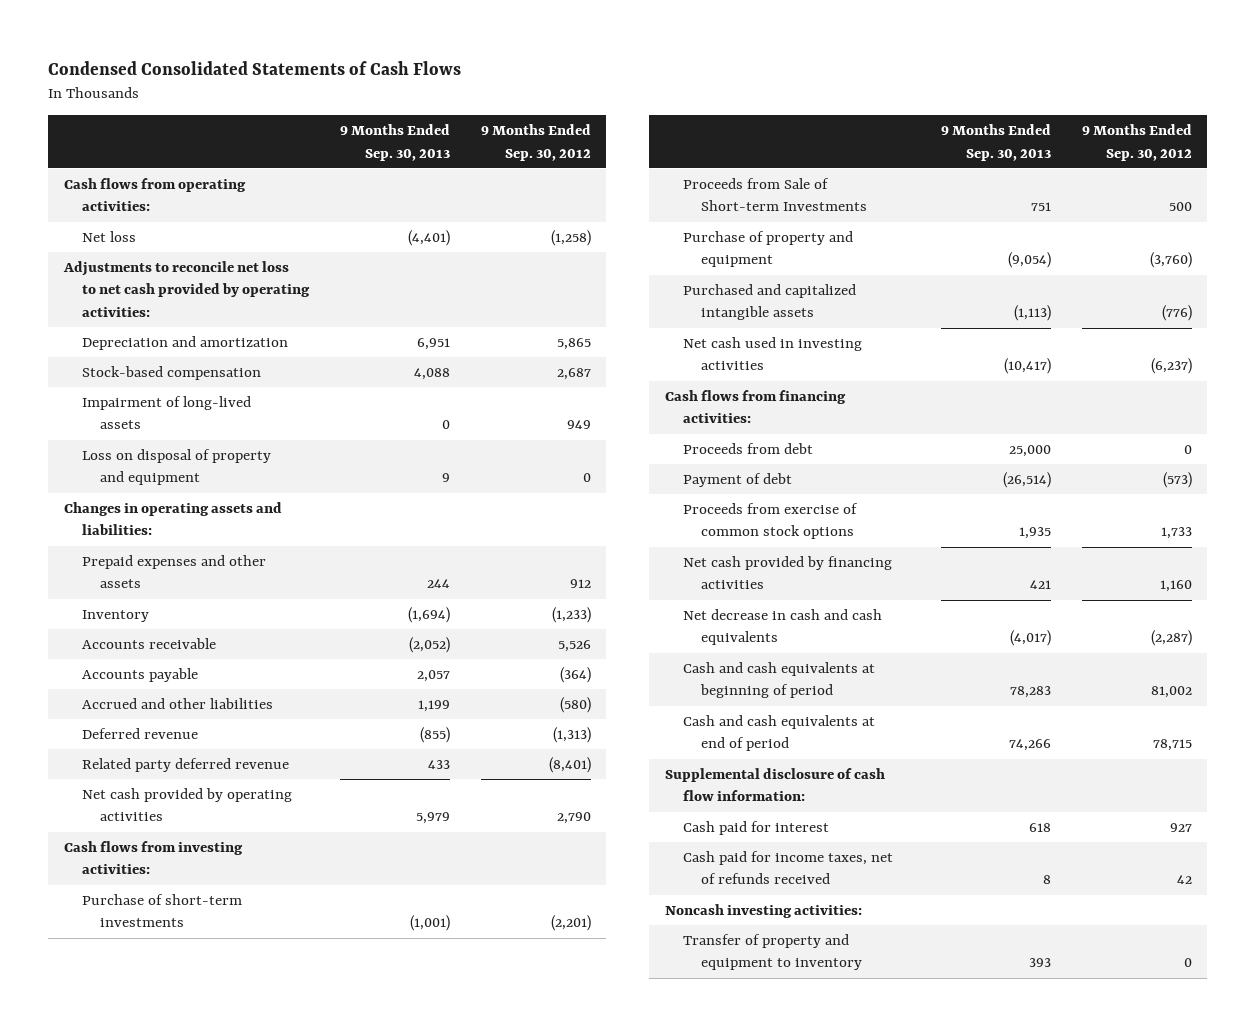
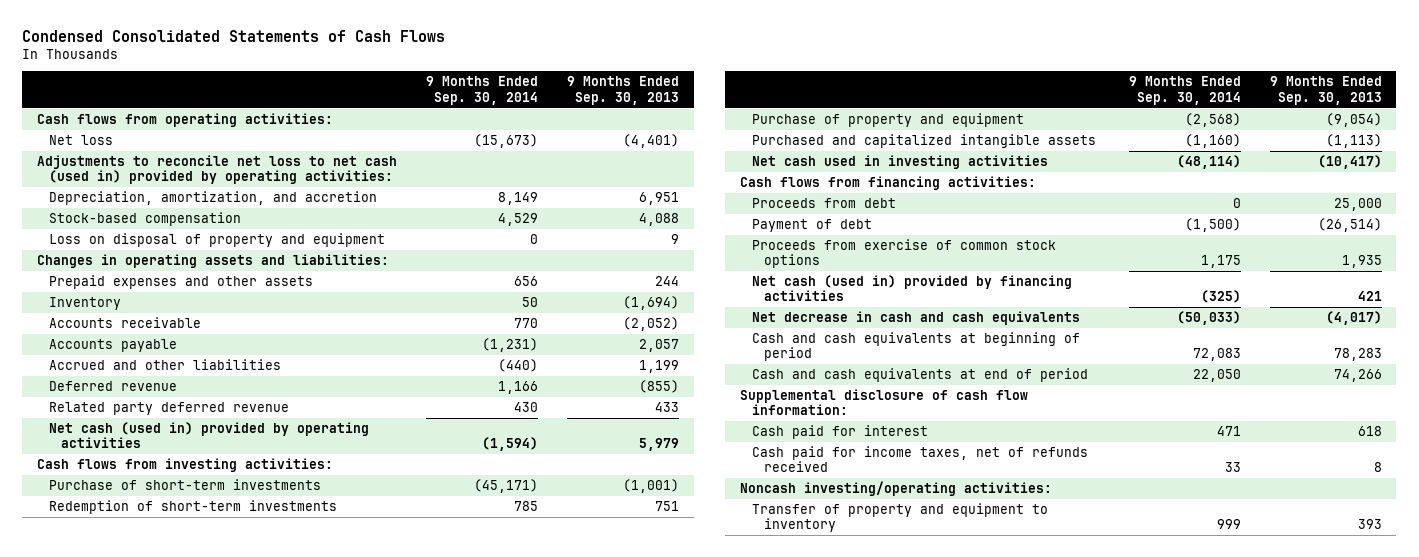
[480,124,591,161] 9 Months Ended Sep. 30, 2012 -> none
none -> [425,76,538,105] 9 Months Ended Sep. 30, 2014
[62,261,310,317] Adjustments to reconcile net loss to net cash provided by operating activities: -> [36,155,397,185] Adjustments to reconcile net loss to net cash (used in) provided by operating activities:
[81,336,288,351] Depreciation and amortization -> [48,191,377,206] Depreciation, amortization, and accretion
[81,396,251,430] Impairment of long-lived assets -> none
[81,788,292,822] Net cash provided by operating activities -> [48,422,369,449] Net cash (used in) provided by operating activities
[682,178,868,212] Proceeds from Sale of Short-term Investments -> [48,500,337,515] Redemption of short-term investments
[682,556,892,590] Net cash provided by financing activities -> [751,275,1072,302] Net cash (used in) provided by financing activities
[664,904,862,919] Noncash investing activities: -> [739,481,1052,497] Noncash investing/operating activities:

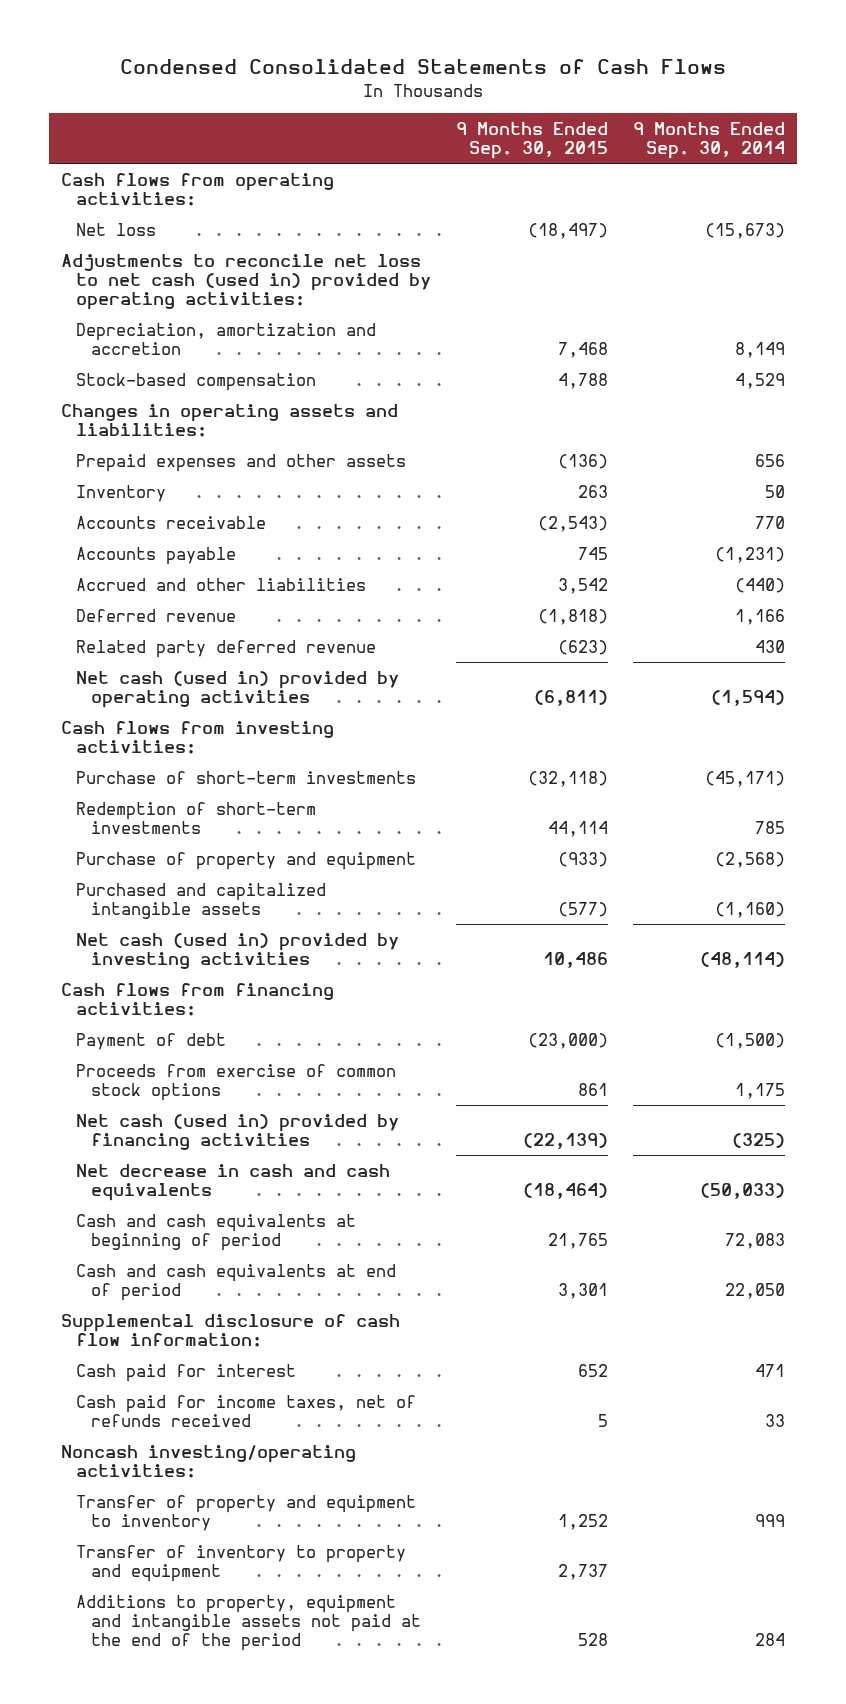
[567,76,680,105] 9 Months Ended Sep. 30, 2013 -> none
none -> [456,121,609,159] 9 Months Ended Sep. 30, 2015
[48,191,377,206] Depreciation, amortization, and accretion -> [76,322,377,355] Depreciation, amortization and accretion
[48,233,385,248] Loss on disposal of property and equipment -> none
[751,155,1048,170] Net cash used in investing activities -> [76,932,400,969] Net cash (used in) provided by investing activities
[751,198,896,209] Proceeds from debt -> none
none -> [76,1544,407,1582] Transfer of inventory to property and equipment
none -> [76,1594,422,1652] Additions to property, equipment and intangible assets not paid at the end of the period

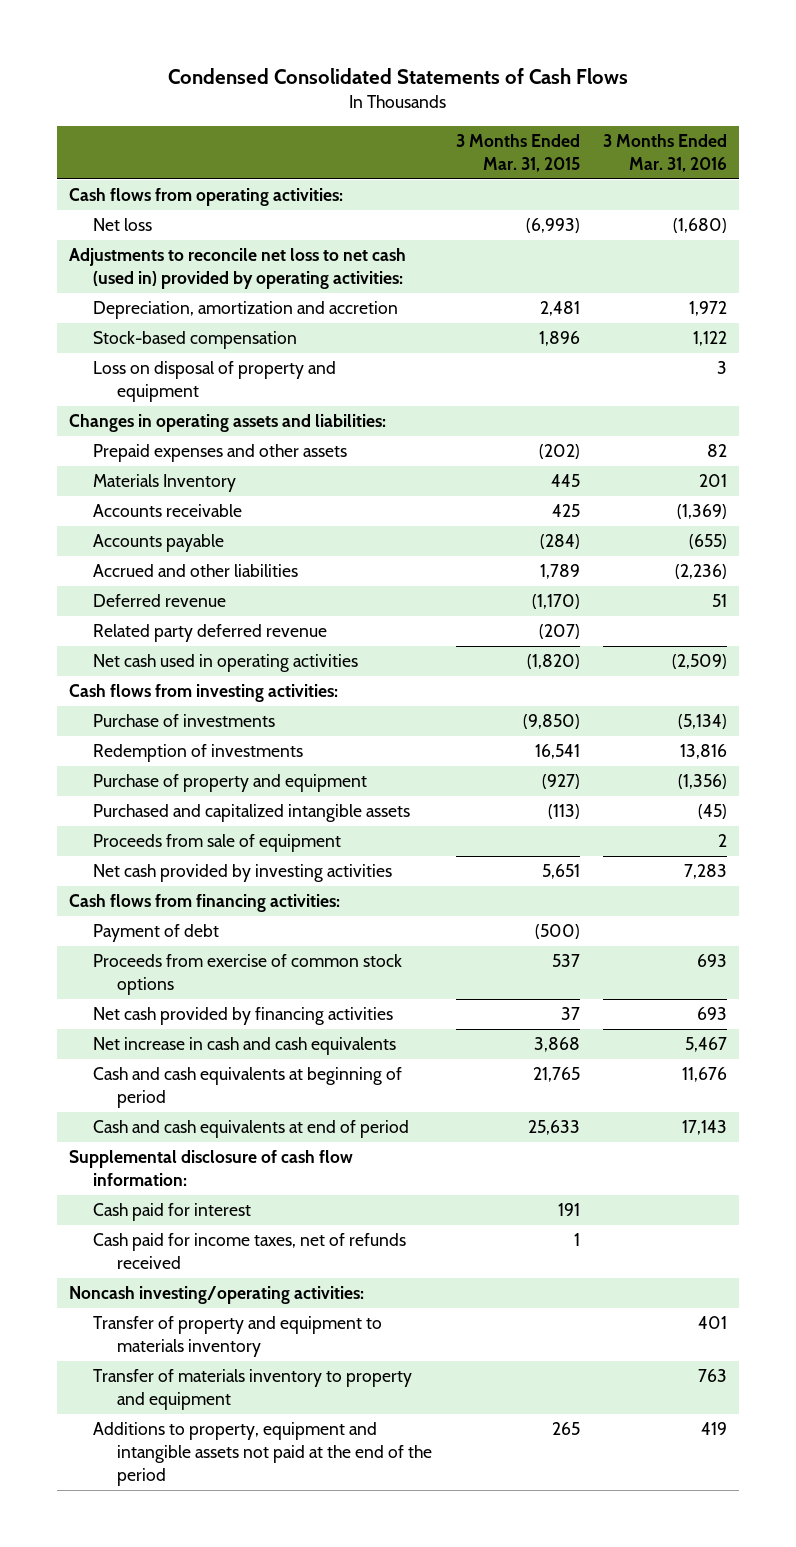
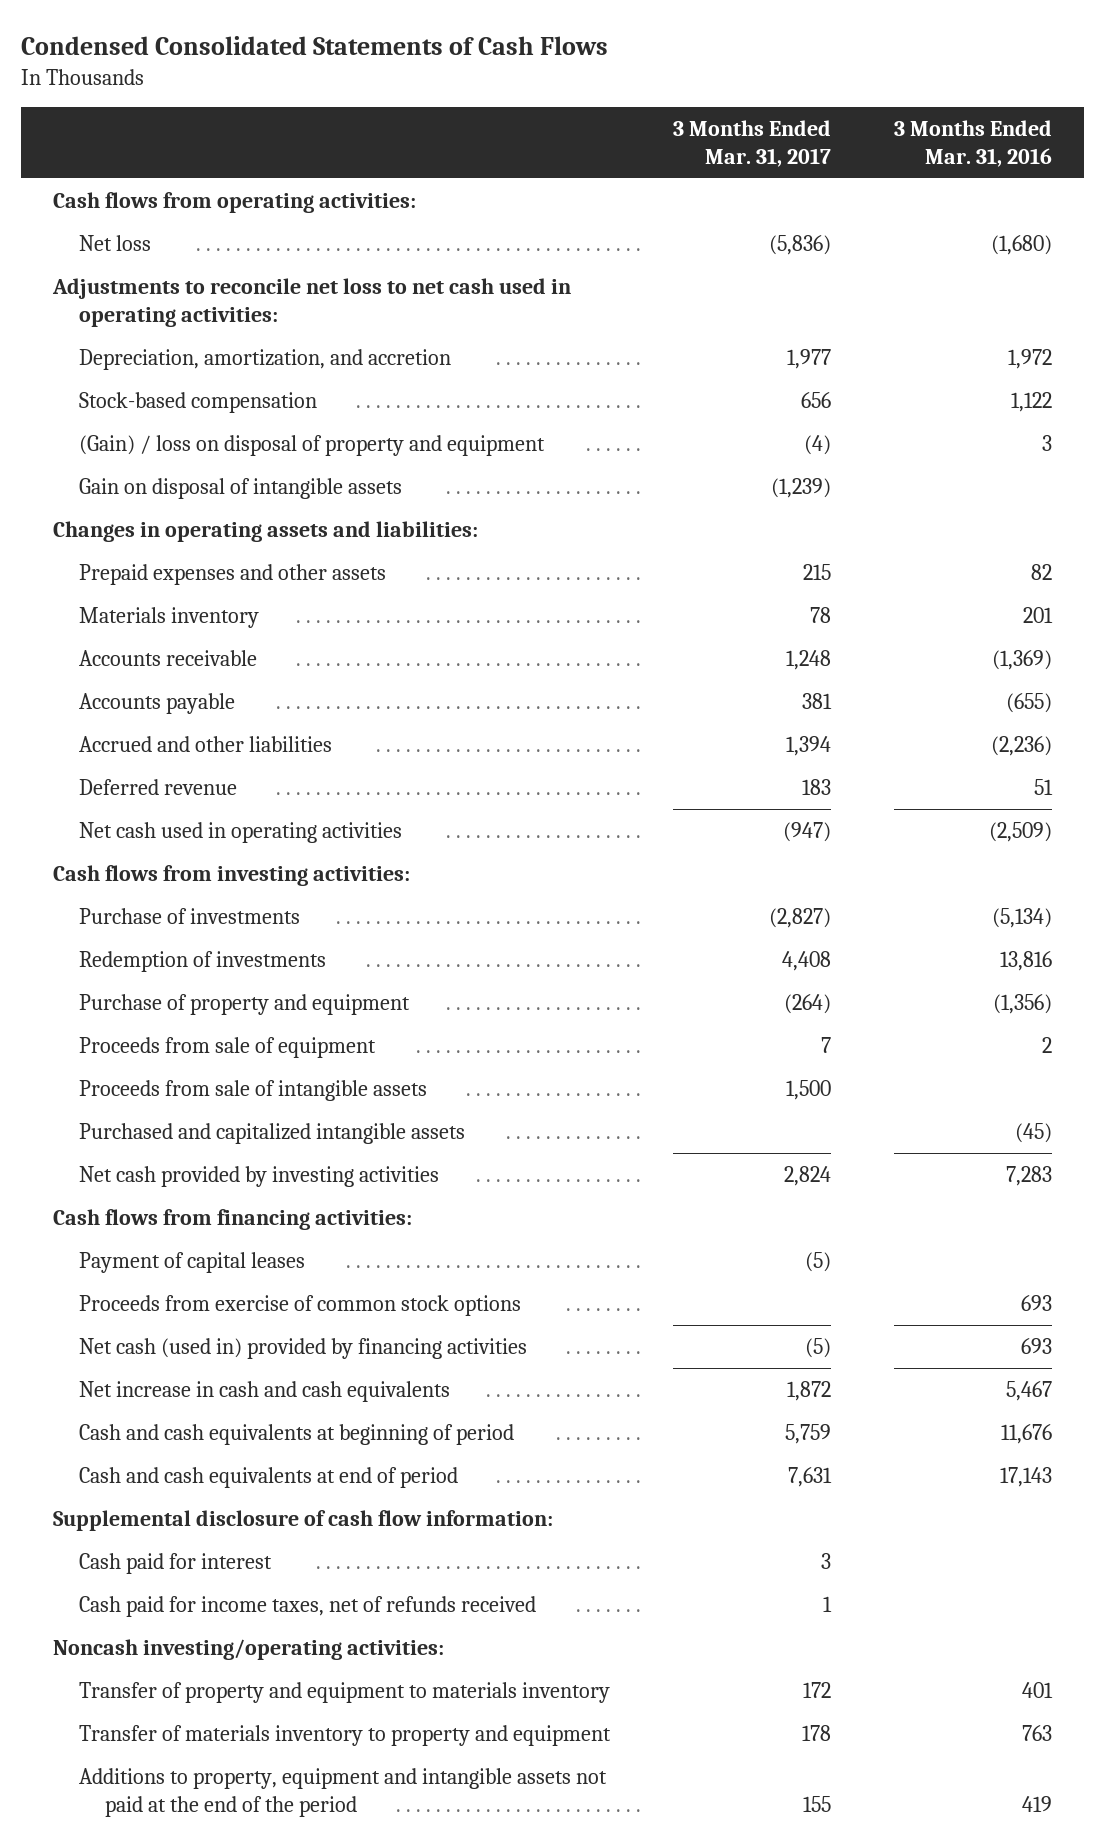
[455,134,580,172] 3 Months Ended Mar. 31, 2015 -> none
none -> [672,119,831,167] 3 Months Ended Mar. 31, 2017
[68,248,406,290] Adjustments to reconcile net loss to net cash (used in) provided by operating activities: -> [51,278,571,327] Adjustments to reconcile net loss to net cash used in operating activities:
[92,301,398,320] Depreciation, amortization and accretion -> [78,349,451,371] Depreciation, amortization, and accretion
[92,361,336,403] Loss on disposal of property and equipment -> [78,435,545,457] (Gain) / loss on disposal of property and equipment
none -> [78,478,402,500] Gain on disposal of intangible assets
[92,474,236,493] Materials Inventory -> [78,607,259,629] Materials inventory
[92,624,327,643] Related party deferred revenue -> none
none -> [78,1080,427,1102] Proceeds from sale of intangible assets
[92,804,410,823] Purchased and capitalized intangible assets -> [78,1123,465,1145] Purchased and capitalized intangible assets
[92,924,219,943] Payment of debt -> none
none -> [78,1252,305,1274] Payment of capital leases
[92,1007,393,1026] Net cash provided by financing activities -> [78,1338,527,1360] Net cash (used in) provided by financing activities

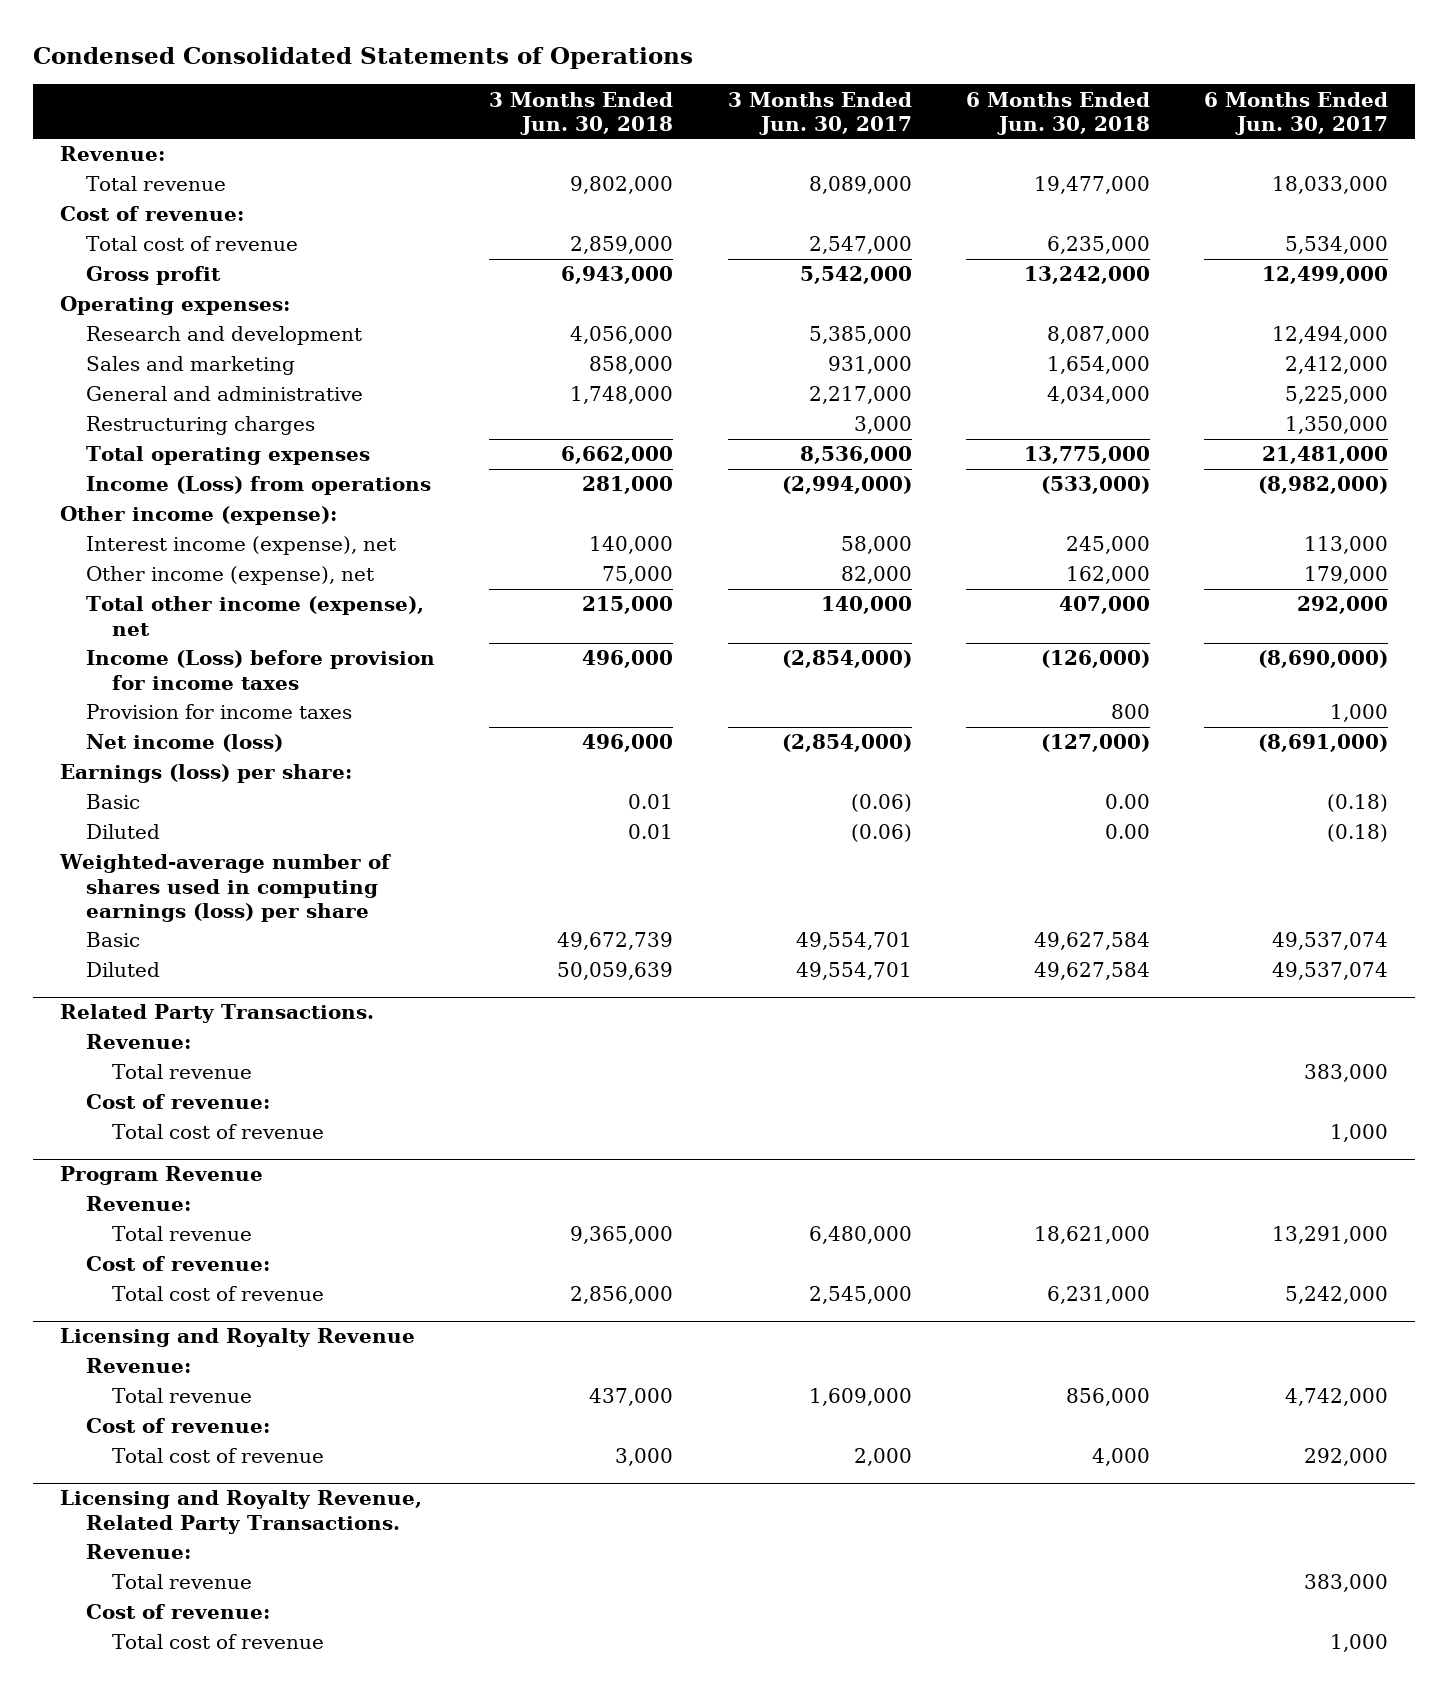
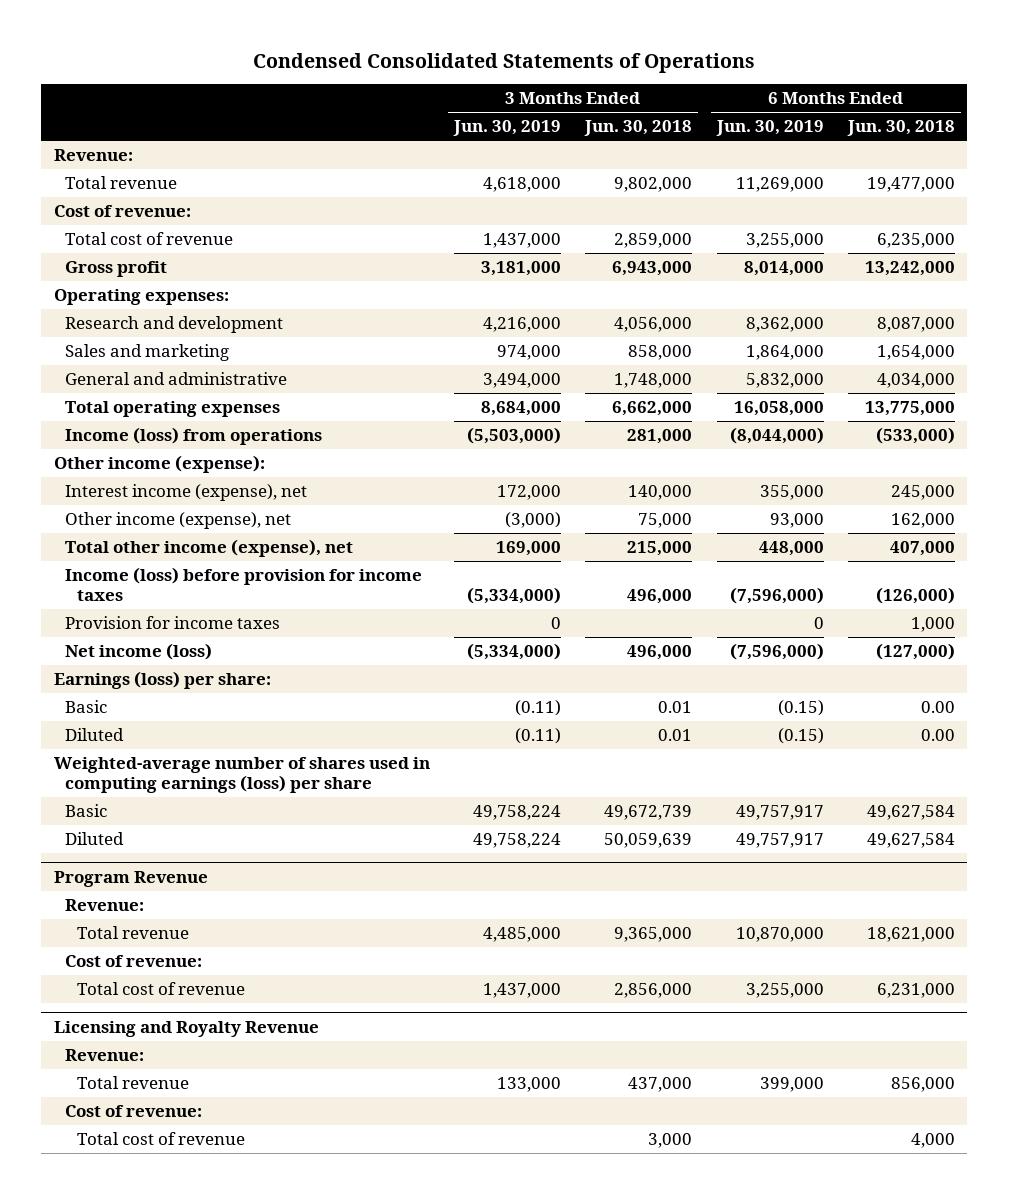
[727,91,912,135] 3 Months Ended Jun. 30, 2017 -> none
[1204,91,1389,135] 6 Months Ended Jun. 30, 2017 -> none
none -> [452,120,561,137] Jun. 30, 2019
none -> [715,120,824,137] Jun. 30, 2019
[86,416,316,436] Restructuring charges -> none
[86,476,432,496] Income (Loss) from operations -> [65,426,323,445] Income (loss) from operations
[86,650,436,690] Income (Loss) before provision for income taxes -> [65,566,423,601] Income (loss) before provision for income taxes
[1111,704,1151,720] 800 -> [911,616,956,632] 1,000
[59,1004,374,1024] Related Party Transactions. -> none
[86,1034,192,1050] Revenue: -> none
[112,1064,253,1080] Total revenue -> none
[86,1094,271,1110] Cost of revenue: -> none
[112,1124,325,1140] Total cost of revenue -> none
[59,1490,422,1534] Licensing and Royalty Revenue, Related Party Transactions. -> none
[86,1544,192,1560] Revenue: -> none
[112,1574,253,1590] Total revenue -> none
[86,1604,271,1620] Cost of revenue: -> none
[112,1634,325,1650] Total cost of revenue -> none

